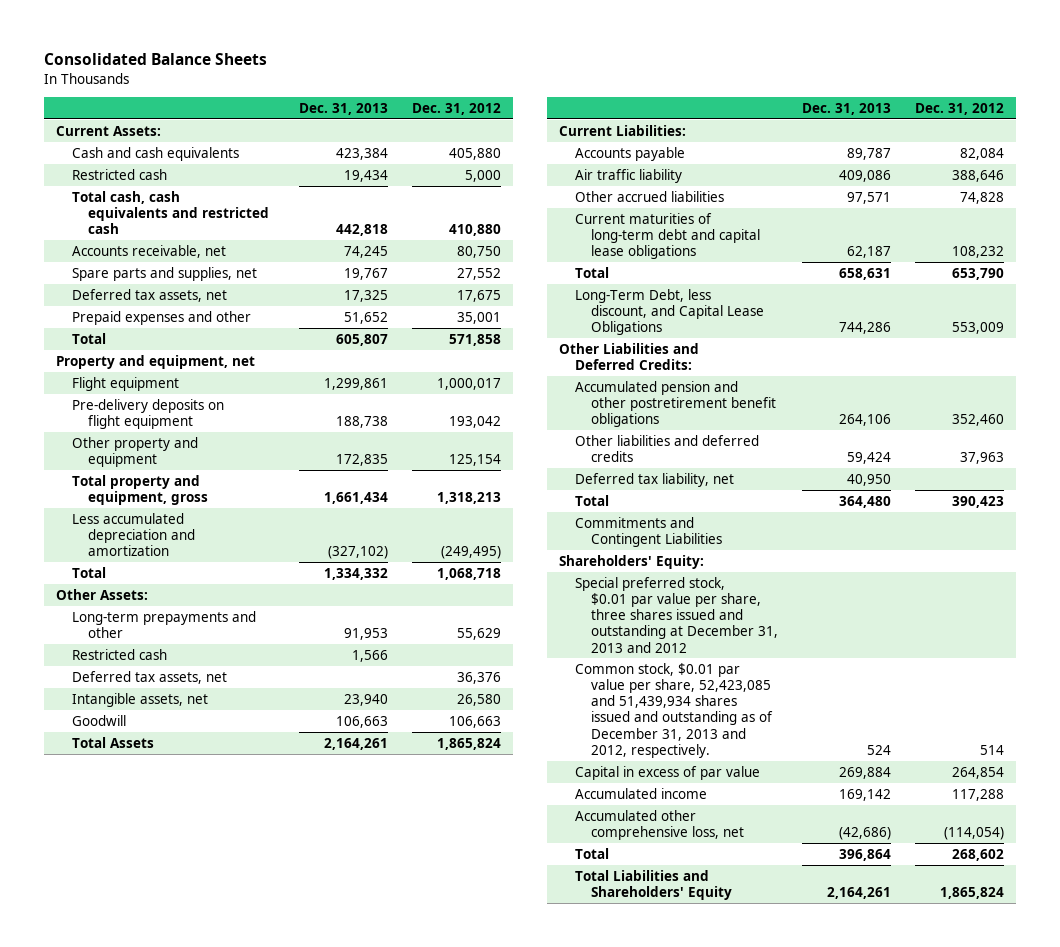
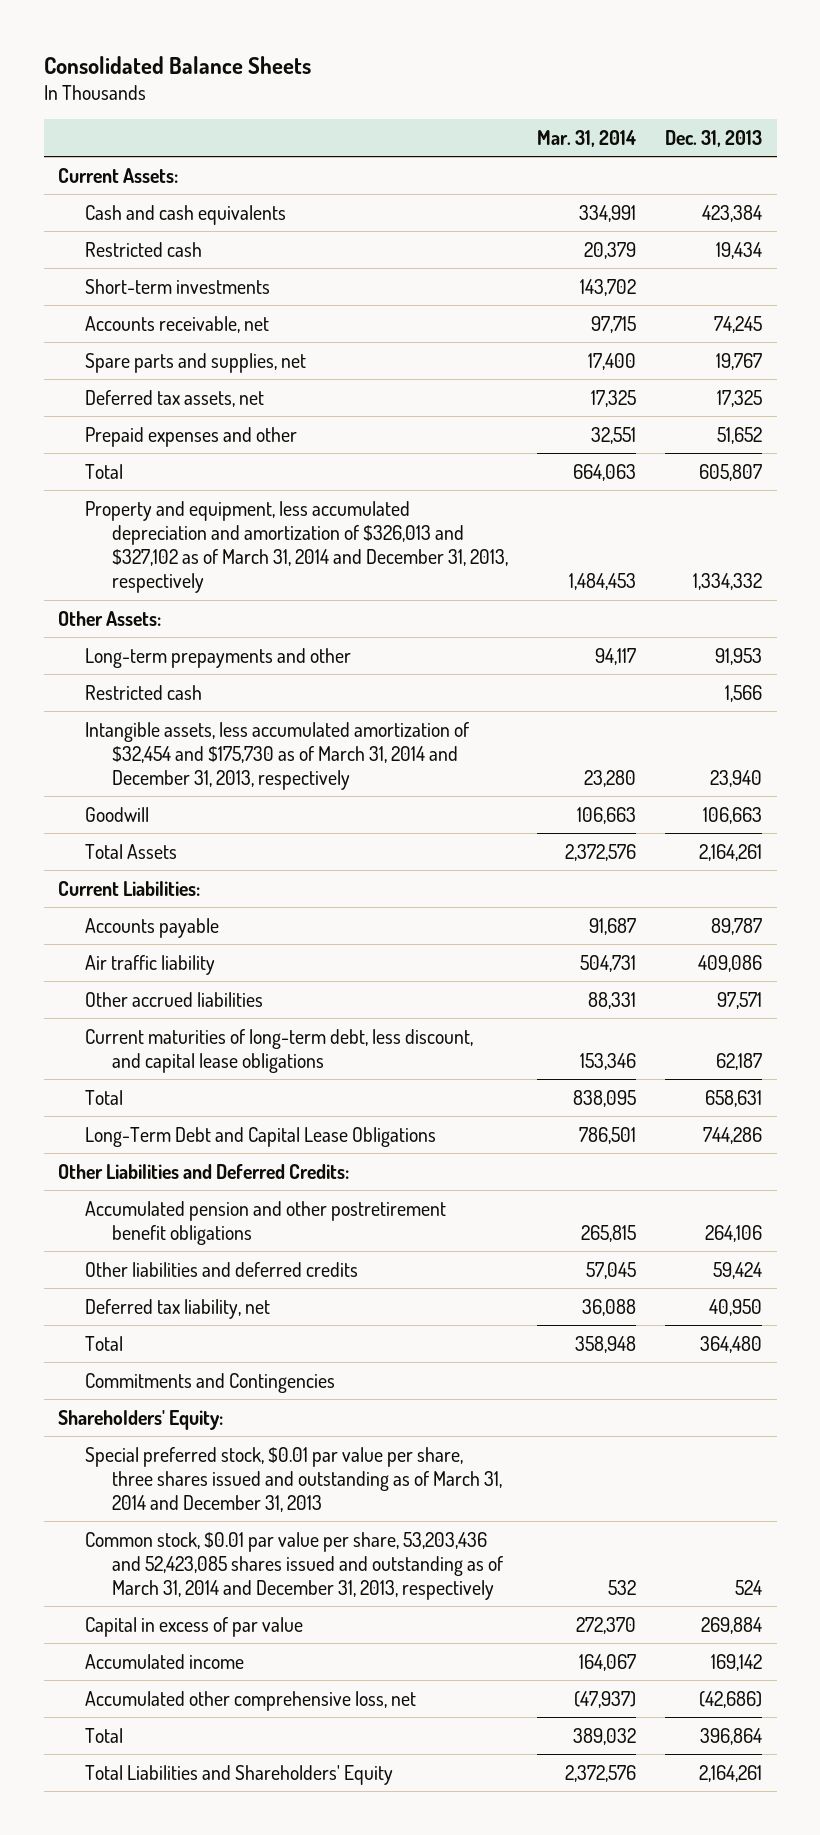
[411,103,501,116] Dec. 31, 2012 -> none
none -> [536,129,636,147] Mar. 31, 2014
[71,190,269,235] Total cash, cash equivalents and restricted cash -> none
none -> [85,278,271,294] Short-term investments
[56,354,256,369] Property and equipment, net -> none
[71,376,179,391] Flight equipment -> none
[71,398,224,429] Pre-delivery deposits on flight equipment -> none
[71,436,198,467] Other property and equipment -> none
[71,474,208,505] Total property and equipment, gross -> none
[71,512,195,557] Less accumulated depreciation and amortization -> none
[71,566,106,578] Total -> [85,500,508,594] Property and equipment, less accumulated depreciation and amortization of $326,013 and $327,102 as of March 31, 2014 and December 31, 2013, respectively
[71,670,227,684] Deferred tax assets, net -> none
[71,692,208,707] Intangible assets, net -> [85,721,470,791] Intangible assets, less accumulated amortization of $32,454 and $175,730 as of March 31, 2014 and December 31, 2013, respectively
[575,212,760,260] Current maturities of long-term debt and capital lease obligations -> [85,1028,474,1073] Current maturities of long-term debt, less discount, and capital lease obligations
[575,288,764,336] Long-Term Debt, less discount, and Capital Lease Obligations -> [85,1126,437,1147] Long-Term Debt and Capital Lease Obligations
[575,516,722,547] Commitments and Contingent Liabilities -> [85,1372,336,1393] Commitments and Contingencies
[575,576,778,653] Special preferred stock, $0.01 par value per share, three shares issued and outstanding at December 31, 2013 and 2012 -> [85,1446,502,1513] Special preferred stock, $0.01 par value per share, three shares issued and outstanding as of March 31, 2014 and December 31, 2013
[575,662,773,758] Common stock, $0.01 par value per share, 52,423,085 and 51,439,934 shares issued and outstanding as of December 31, 2013 and 2012, respectively. -> [85,1531,503,1601] Common stock, $0.01 par value per share, 53,203,436 and 52,423,085 shares issued and outstanding as of March 31, 2014 and December 31, 2013, respectively

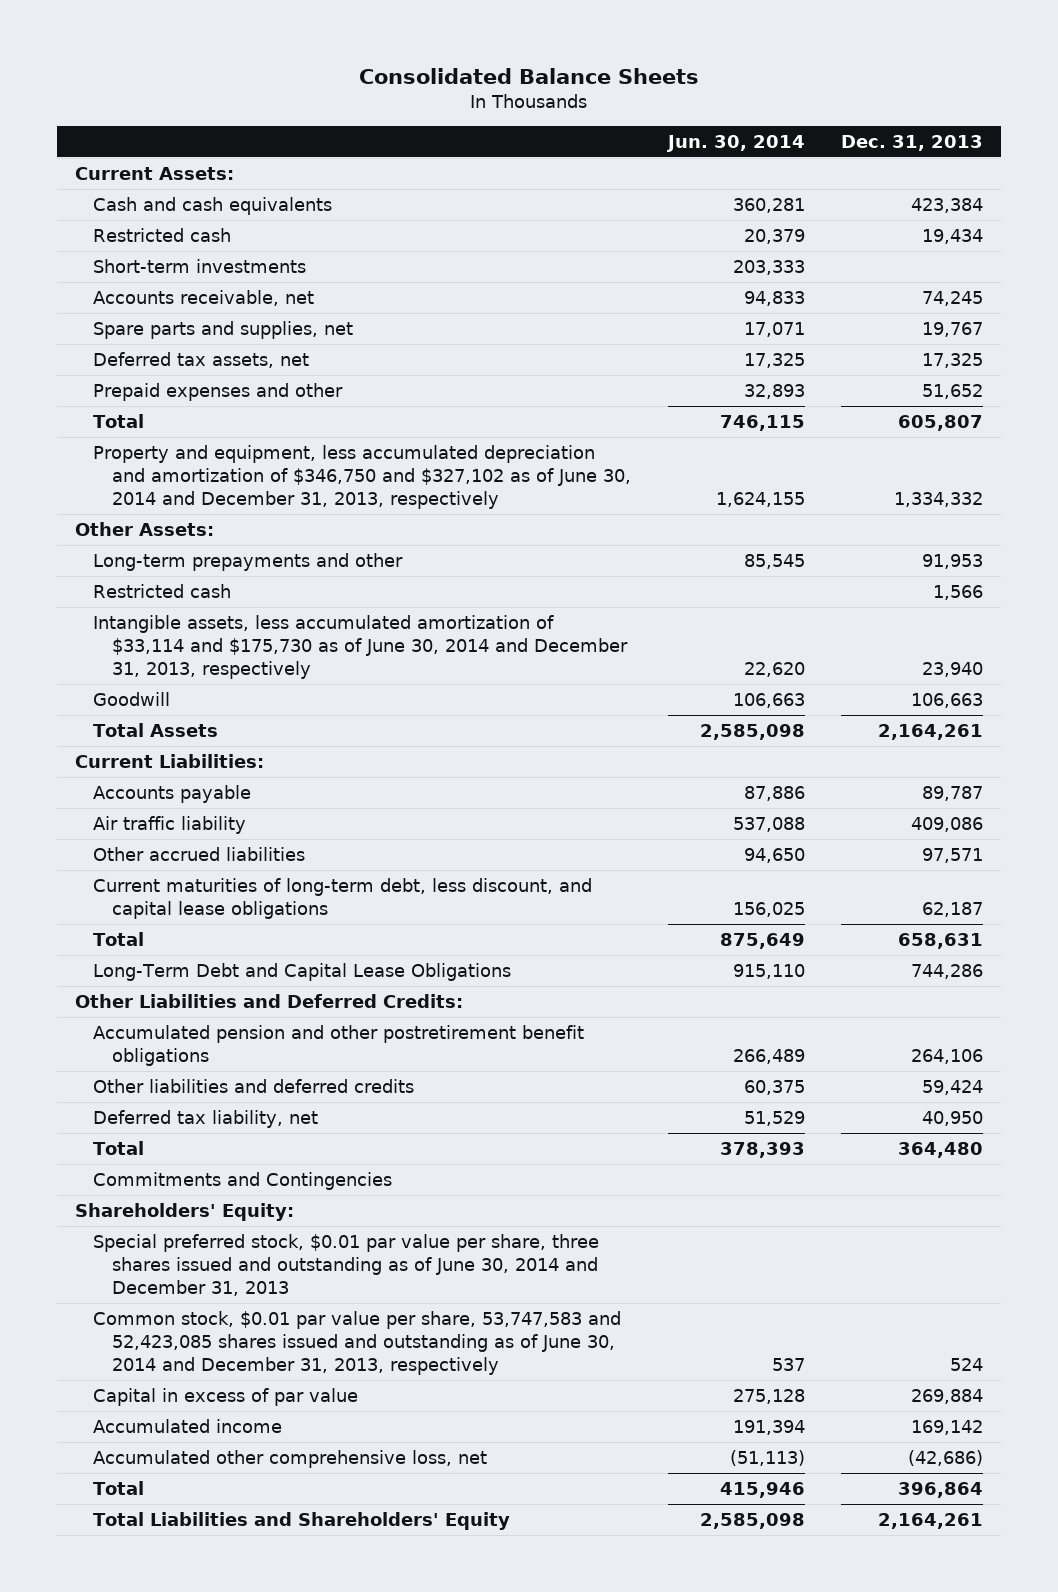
[536,129,636,147] Mar. 31, 2014 -> none
none -> [665,134,805,152] Jun. 30, 2014
[85,500,508,594] Property and equipment, less accumulated depreciation and amortization of $326,013 and $327,102 as of March 31, 2014 and December 31, 2013, respectively -> [93,444,632,510] Property and equipment, less accumulated depreciation and amortization of $346,750 and $327,102 as of June 30, 2014 and December 31, 2013, respectively
[85,721,470,791] Intangible assets, less accumulated amortization of $32,454 and $175,730 as of March 31, 2014 and December 31, 2013, respectively -> [93,614,629,680] Intangible assets, less accumulated amortization of $33,114 and $175,730 as of June 30, 2014 and December 31, 2013, respectively
[85,1446,502,1513] Special preferred stock, $0.01 par value per share, three shares issued and outstanding as of March 31, 2014 and December 31, 2013 -> [93,1233,600,1297] Special preferred stock, $0.01 par value per share, three shares issued and outstanding as of June 30, 2014 and December 31, 2013
[85,1531,503,1601] Common stock, $0.01 par value per share, 53,203,436 and 52,423,085 shares issued and outstanding as of March 31, 2014 and December 31, 2013, respectively -> [93,1310,622,1376] Common stock, $0.01 par value per share, 53,747,583 and 52,423,085 shares issued and outstanding as of June 30, 2014 and December 31, 2013, respectively

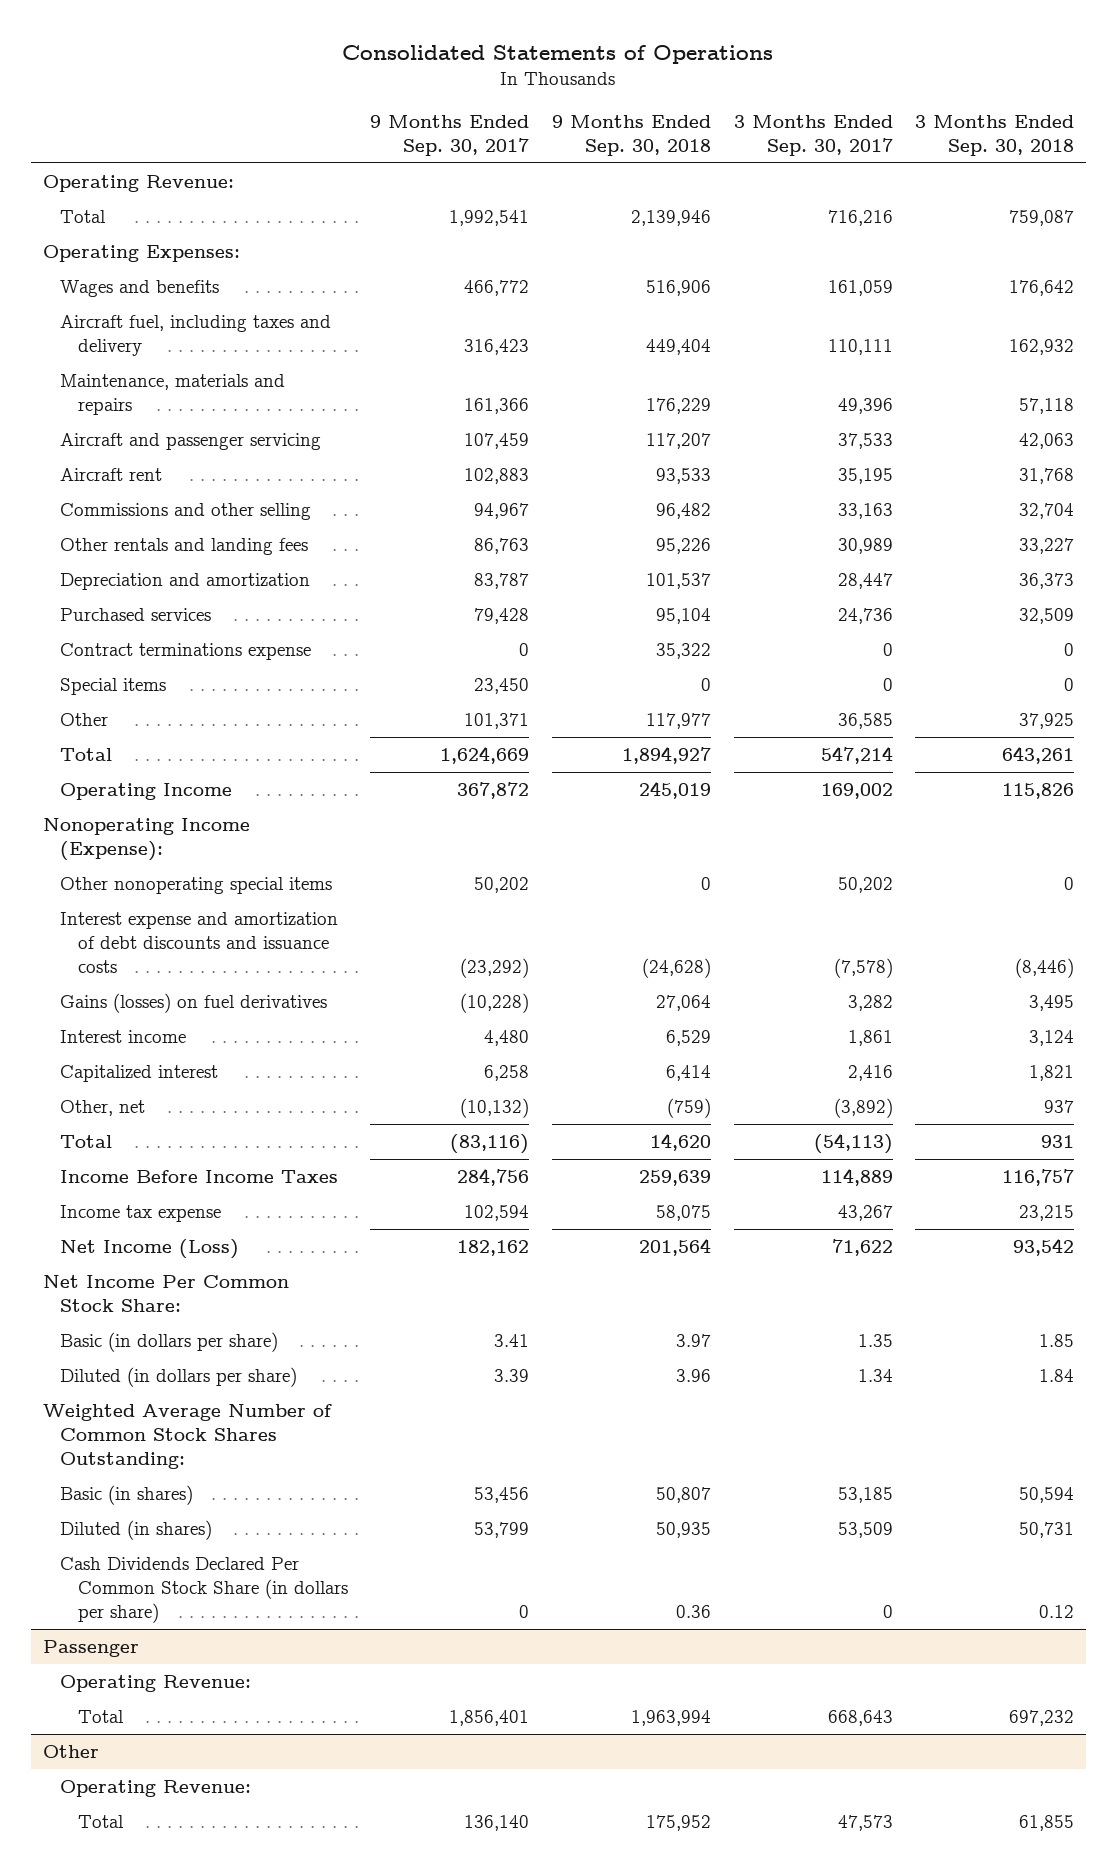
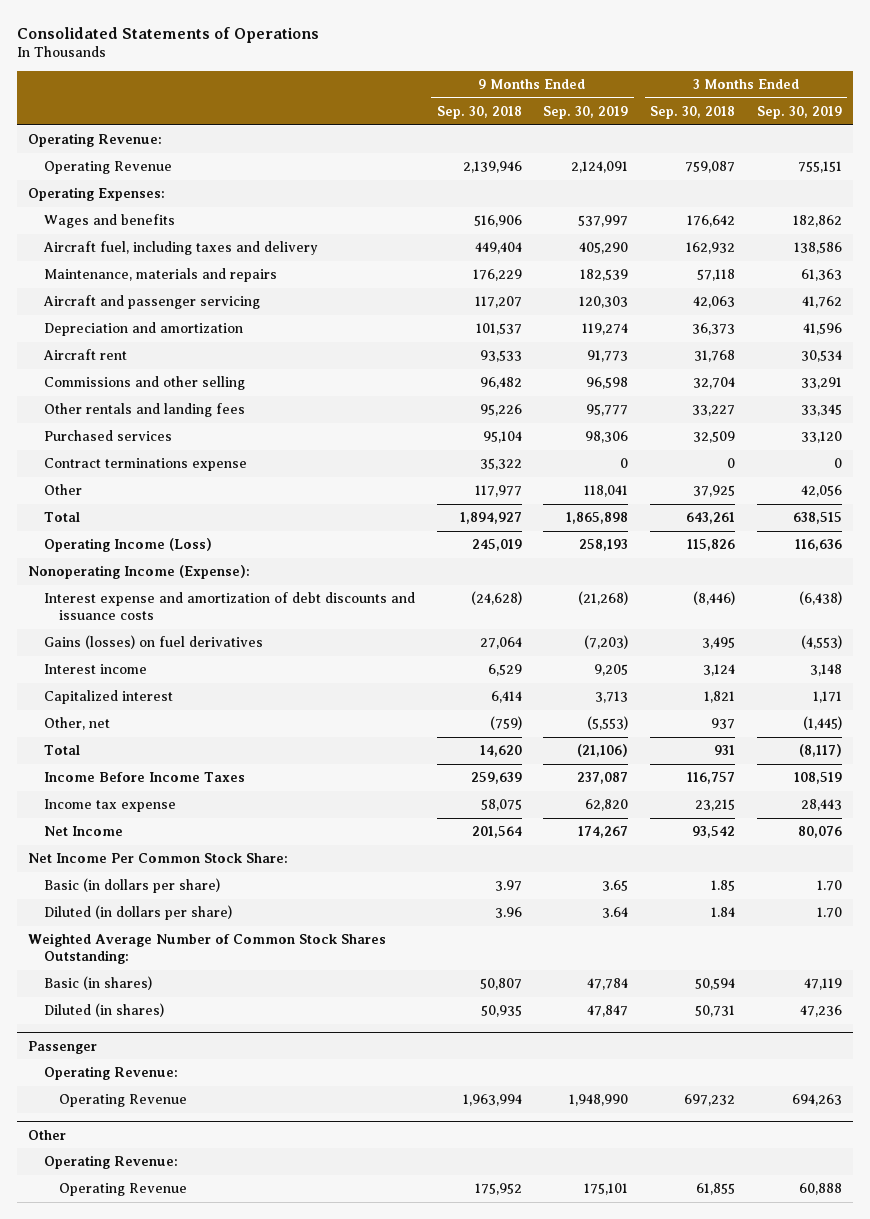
[370,114,530,156] 9 Months Ended Sep. 30, 2017 -> none
[733,114,893,156] 3 Months Ended Sep. 30, 2017 -> none
none -> [543,105,629,119] Sep. 30, 2019
none -> [756,105,842,119] Sep. 30, 2019
[60,210,107,224] Total -> [43,161,172,175] Operating Revenue
[60,573,311,591] Depreciation and amortization -> [43,322,243,337] Depreciation and amortization
[60,678,167,696] Special items -> none
[60,783,233,801] Operating Income -> [43,538,212,553] Operating Income (Loss)
[60,877,333,895] Other nonoperating special items -> none
[60,1239,240,1260] Net Income (Loss) -> [43,826,123,837] Net Income
[60,1557,348,1623] Cash Dividends Declared Per Common Stock Share (in dollars per share) -> none
[77,1710,124,1724] Total -> [59,1094,188,1108] Operating Revenue
[77,1815,124,1829] Total -> [59,1183,188,1197] Operating Revenue

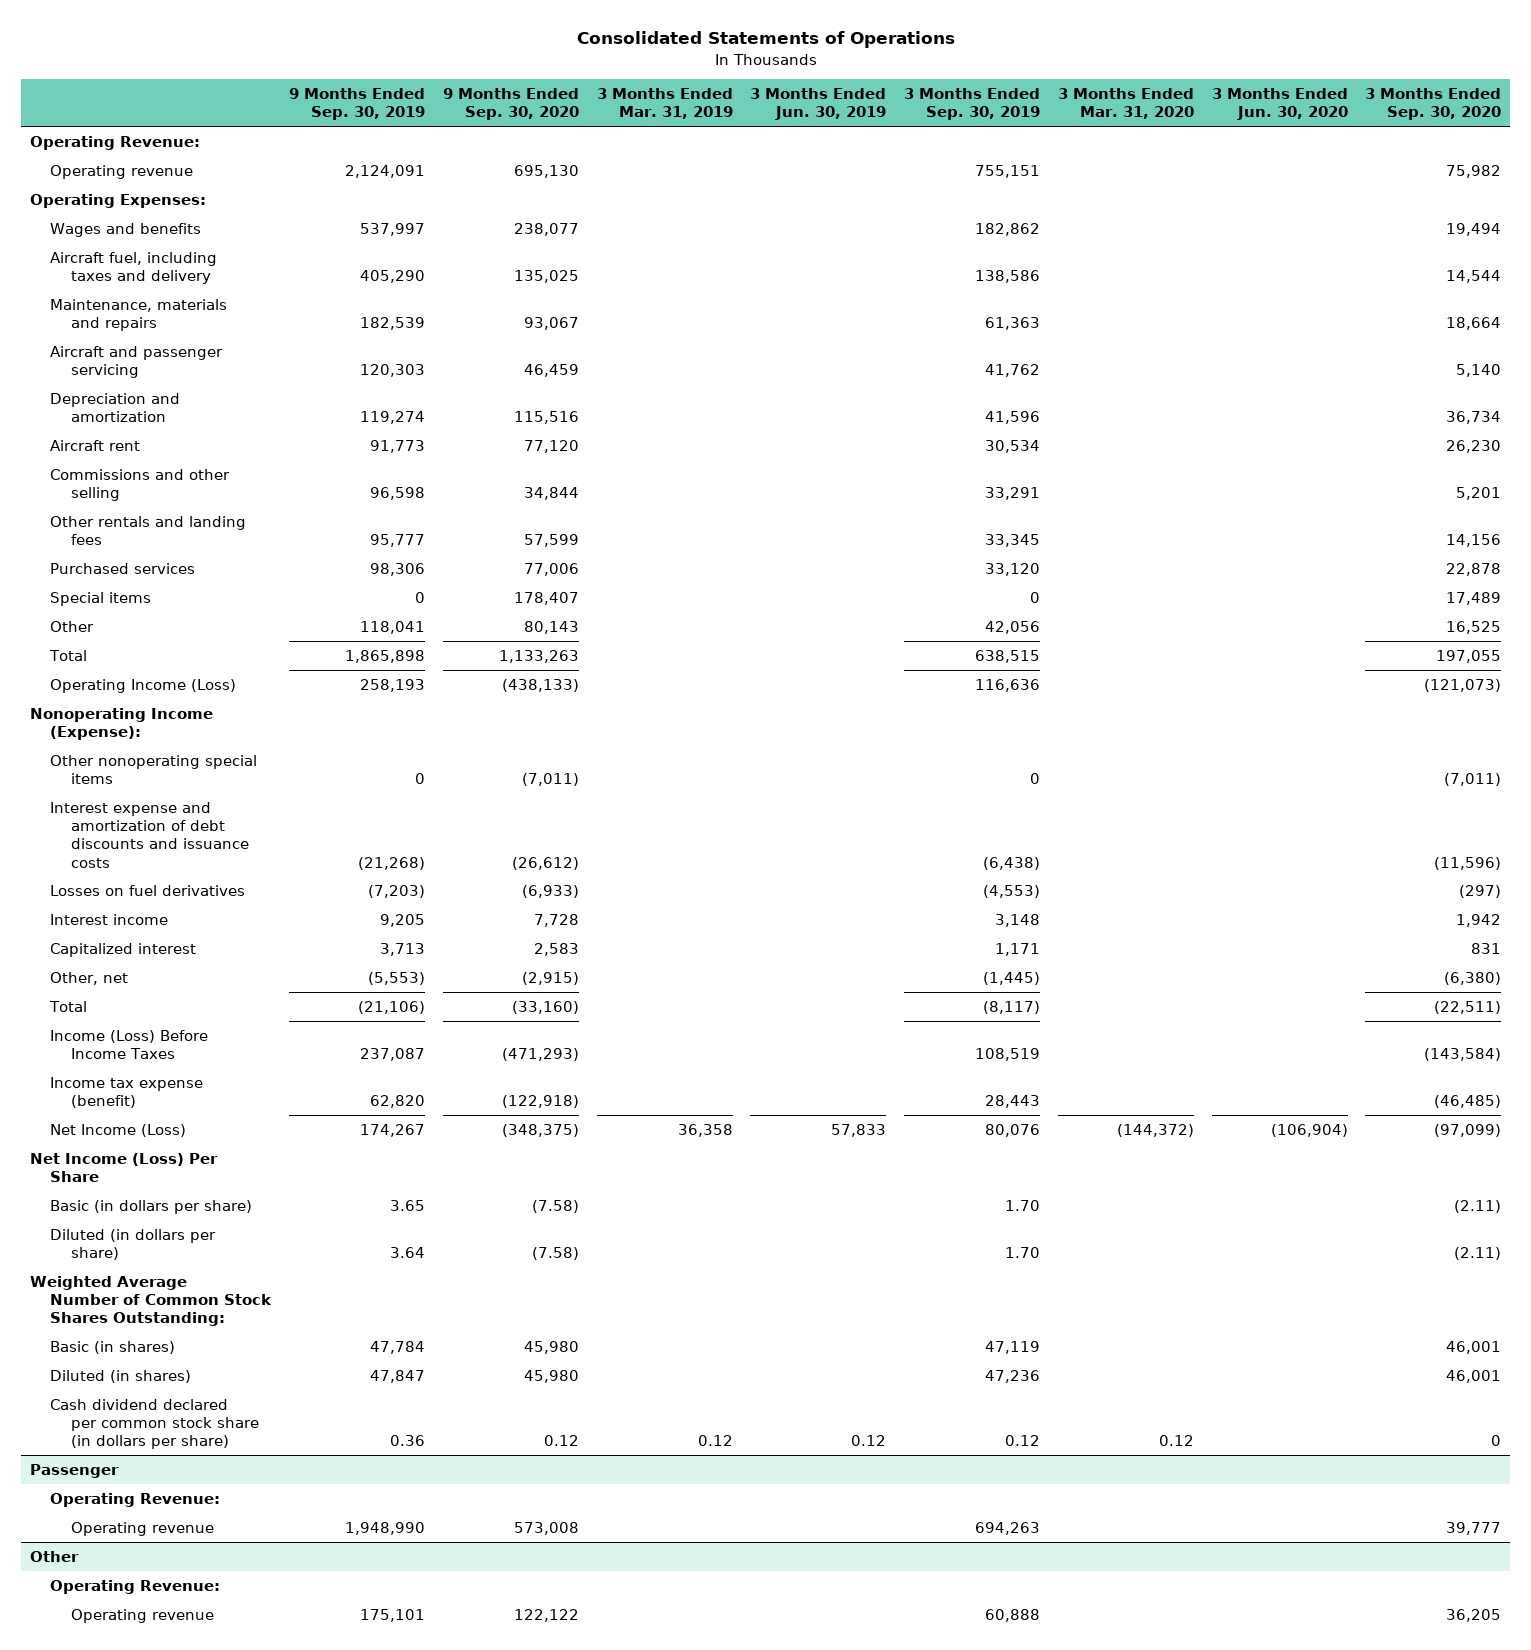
[436,105,522,119] Sep. 30, 2018 -> none
[650,105,736,119] Sep. 30, 2018 -> none
none -> [442,88,579,121] 9 Months Ended Sep. 30, 2020
none -> [596,88,733,120] 3 Months Ended Mar. 31, 2019
none -> [750,88,887,121] 3 Months Ended Jun. 30, 2019
none -> [1057,88,1194,120] 3 Months Ended Mar. 31, 2020
none -> [1211,88,1348,121] 3 Months Ended Jun. 30, 2020
none -> [1365,88,1502,121] 3 Months Ended Sep. 30, 2020
[43,161,172,175] Operating Revenue -> [50,164,194,179] Operating revenue
[43,458,247,472] Contract terminations expense -> none
none -> [50,591,152,606] Special items
none -> [50,754,258,785] Other nonoperating special items
[43,635,263,650] Gains (losses) on fuel derivatives -> [50,884,246,896] Losses on fuel derivatives
[43,772,245,783] Income Before Income Taxes -> [50,1029,209,1060] Income (Loss) Before Income Taxes
[43,799,176,813] Income tax expense -> [50,1076,204,1109] Income tax expense (benefit)
[43,826,123,837] Net Income -> [50,1123,187,1137] Net Income (Loss)
[28,853,289,864] Net Income Per Common Stock Share: -> [30,1152,219,1183] Net Income (Loss) Per Share
none -> [50,1398,259,1450] Cash dividend declared per common stock share (in dollars per share)
[59,1094,188,1108] Operating Revenue -> [70,1521,214,1536] Operating revenue
[59,1183,188,1197] Operating Revenue -> [70,1608,214,1623] Operating revenue

